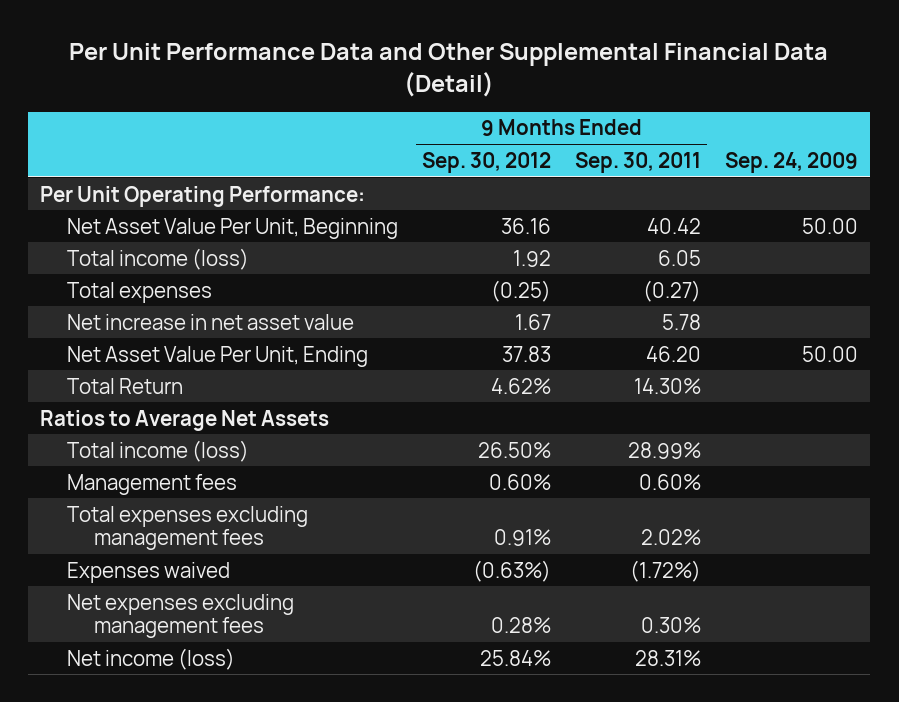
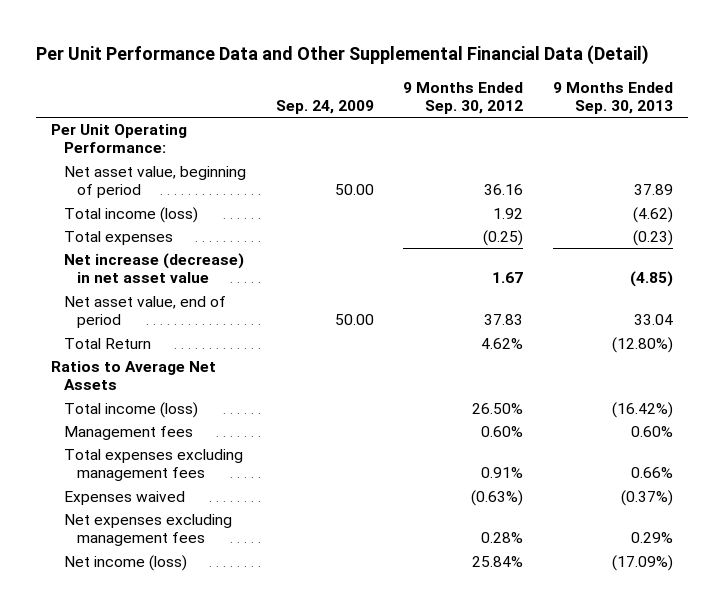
[575,151,702,173] Sep. 30, 2011 -> none
none -> [553,81,674,114] 9 Months Ended Sep. 30, 2013
[66,217,398,239] Net Asset Value Per Unit, Beginning -> [63,166,246,199] Net asset value, beginning of period
[66,313,354,330] Net increase in net asset value -> [63,253,244,284] Net increase (decrease) in net asset value
[66,345,368,367] Net Asset Value Per Unit, Ending -> [63,296,226,329] Net asset value, end of period

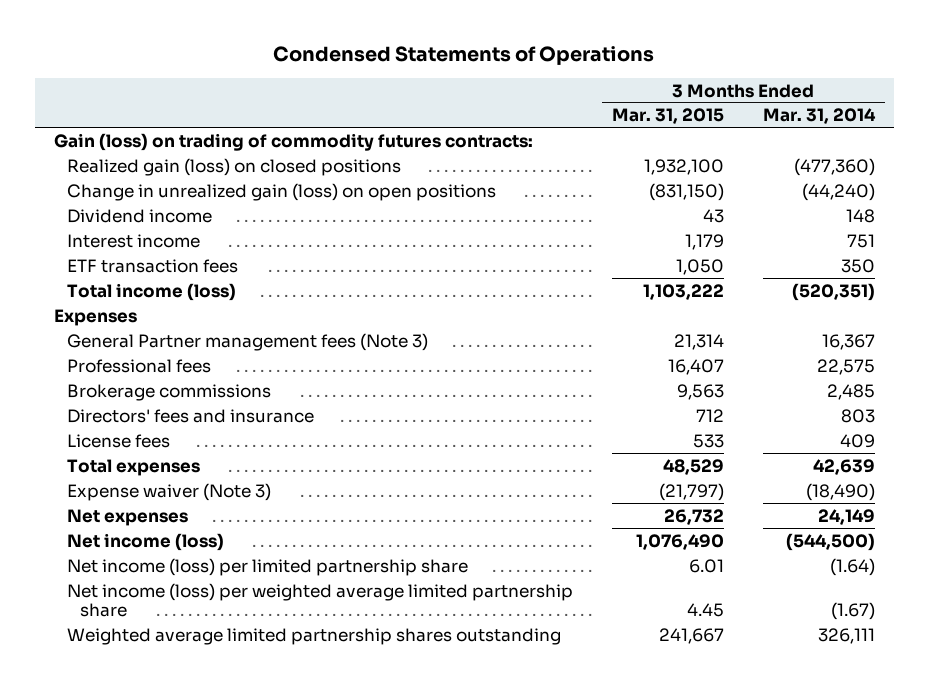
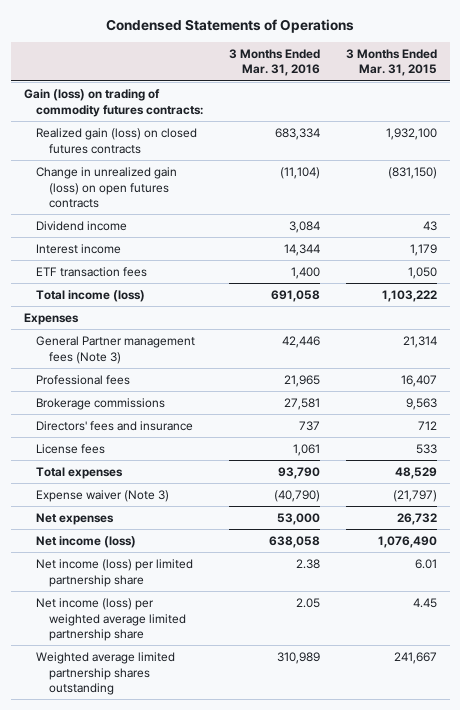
[762,108,876,125] Mar. 31, 2014 -> none
none -> [229,48,321,77] 3 Months Ended Mar. 31, 2016
[66,157,401,176] Realized gain (loss) on closed positions -> [36,128,198,154] Realized gain (loss) on closed futures contracts
[66,182,496,201] Change in unrealized gain (loss) on open positions -> [36,167,178,209] Change in unrealized gain (loss) on open futures contracts

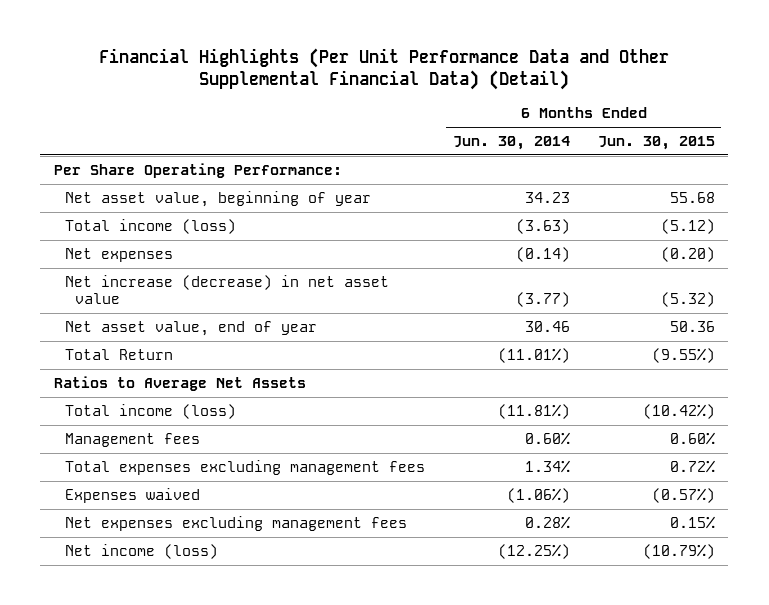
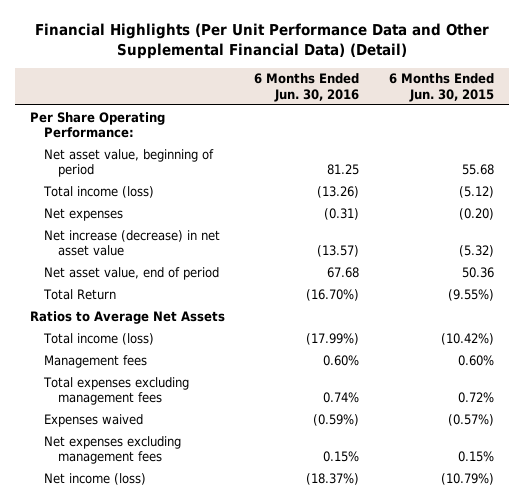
[452,135,570,150] Jun. 30, 2014 -> none
none -> [254,73,360,102] 6 Months Ended Jun. 30, 2016
[64,190,371,207] Net asset value, beginning of year -> [43,148,214,178] Net asset value, beginning of period
[64,320,317,336] Net asset value, end of year -> [43,266,219,280] Net asset value, end of period

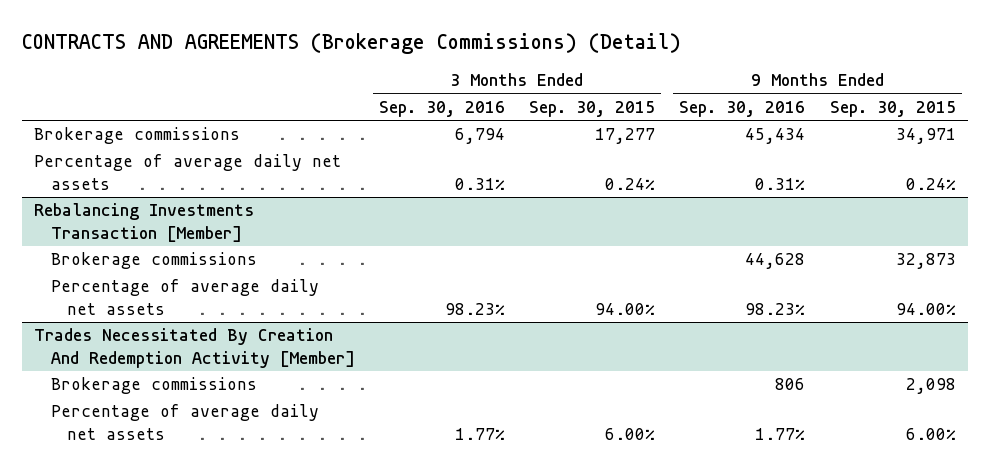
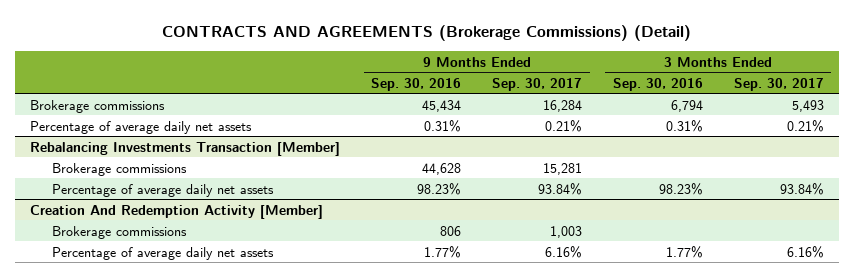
[529,100,656,117] Sep. 30, 2015 -> none
[829,100,956,117] Sep. 30, 2015 -> none
none -> [492,77,583,91] Sep. 30, 2017
none -> [733,77,824,91] Sep. 30, 2017
[33,328,355,368] Trades Necessitated By Creation And Redemption Activity [Member] -> [30,204,324,219] Creation And Redemption Activity [Member]

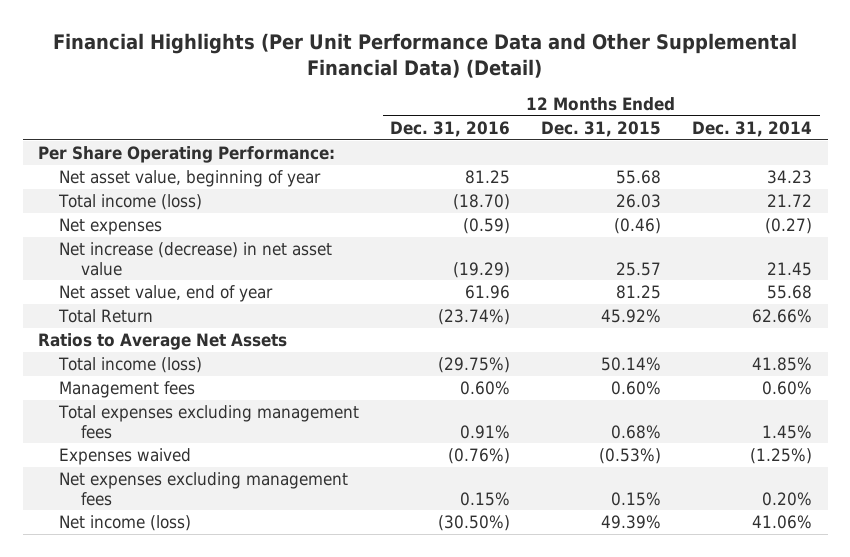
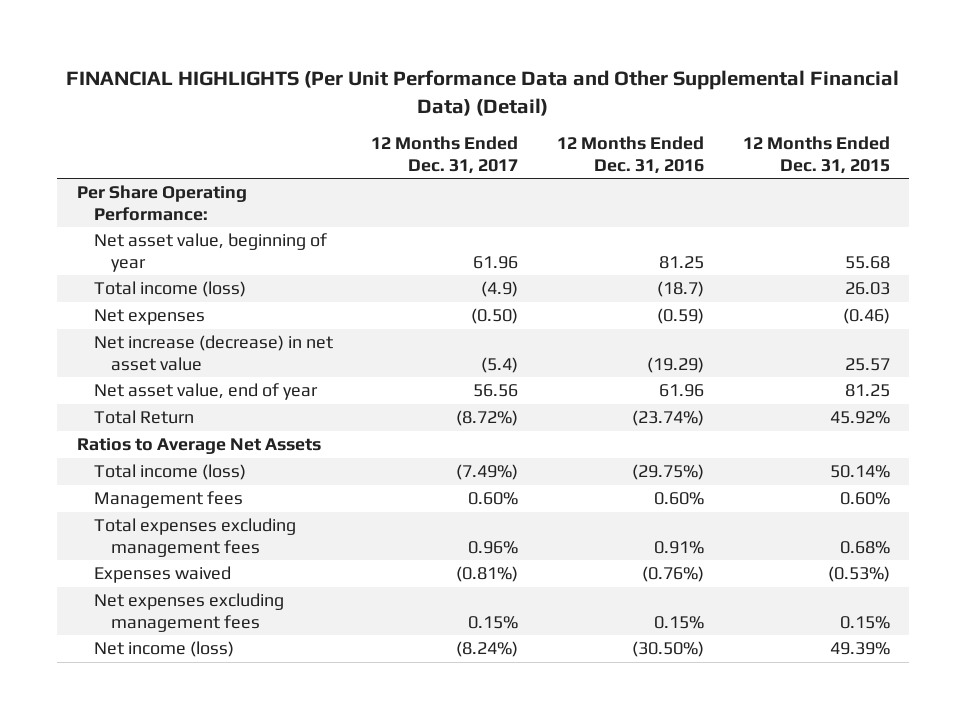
[53,32,798,78] Financial Highlights (Per Unit Performance Data and Other Supplemental Financial Data) (Detail) -> [66,69,900,116] FINANCIAL HIGHLIGHTS (Per Unit Performance Data and Other Supplemental Financial Data) (Detail)
[692,121,813,138] Dec. 31, 2014 -> none
none -> [371,136,519,174] 12 Months Ended Dec. 31, 2017
[453,194,511,211] (18.70) -> [657,281,705,298] (18.7)

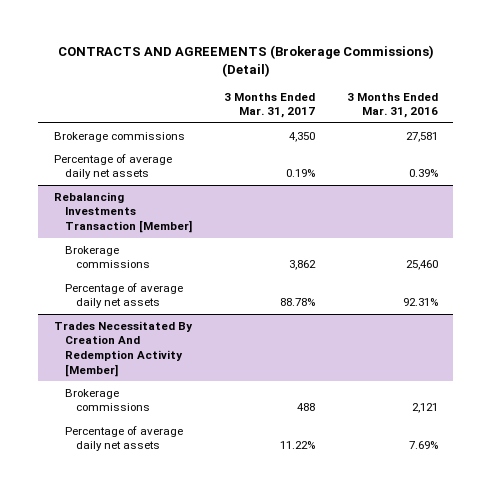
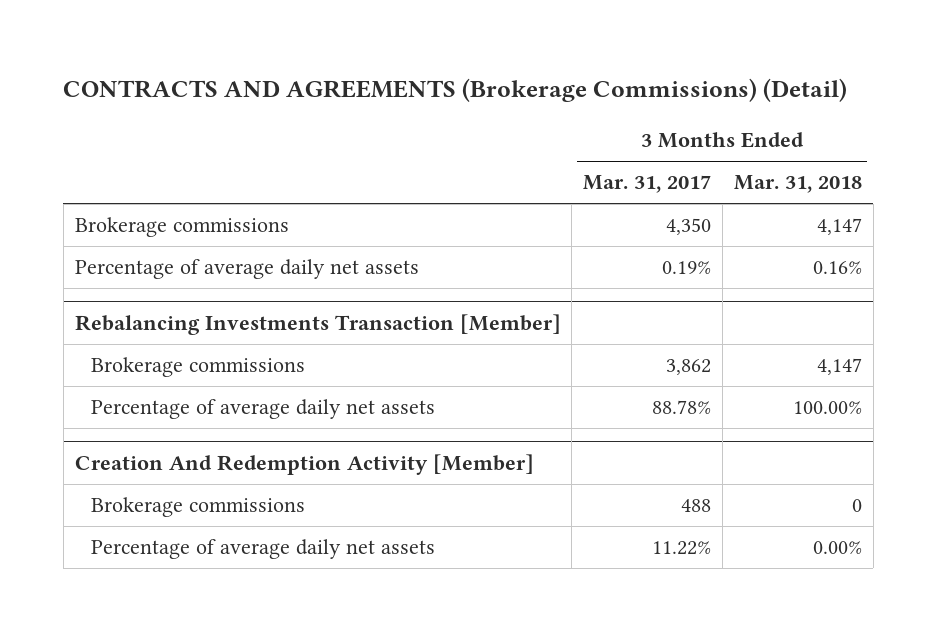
[346,92,438,119] 3 Months Ended Mar. 31, 2016 -> none
none -> [733,175,862,194] Mar. 31, 2018
[54,320,194,377] Trades Necessitated By Creation And Redemption Activity [Member] -> [74,453,534,475] Creation And Redemption Activity [Member]

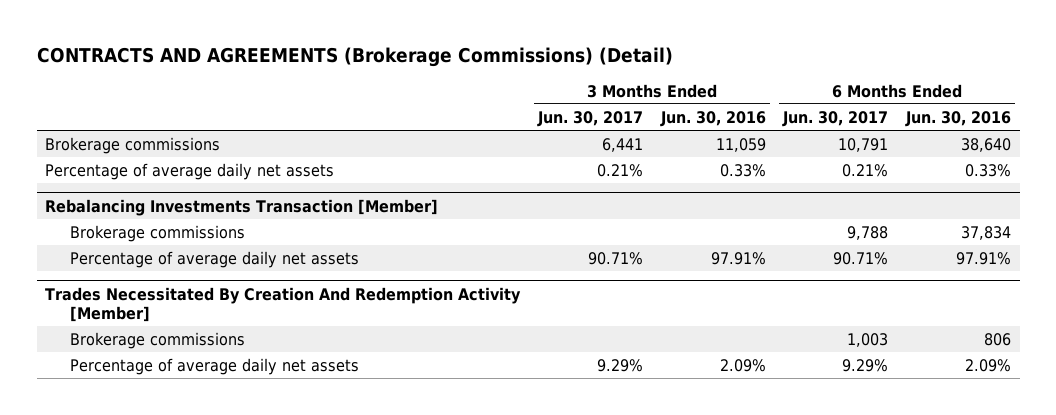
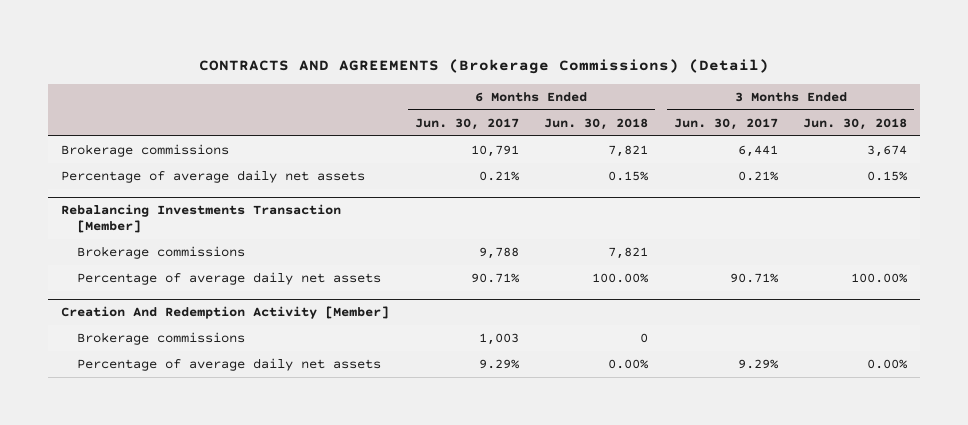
[659,110,766,127] Jun. 30, 2016 -> none
[904,110,1011,127] Jun. 30, 2016 -> none
none -> [544,117,649,130] Jun. 30, 2018
none -> [803,117,908,130] Jun. 30, 2018
[45,286,522,322] Trades Necessitated By Creation And Redemption Activity [Member] -> [60,306,389,320] Creation And Redemption Activity [Member]

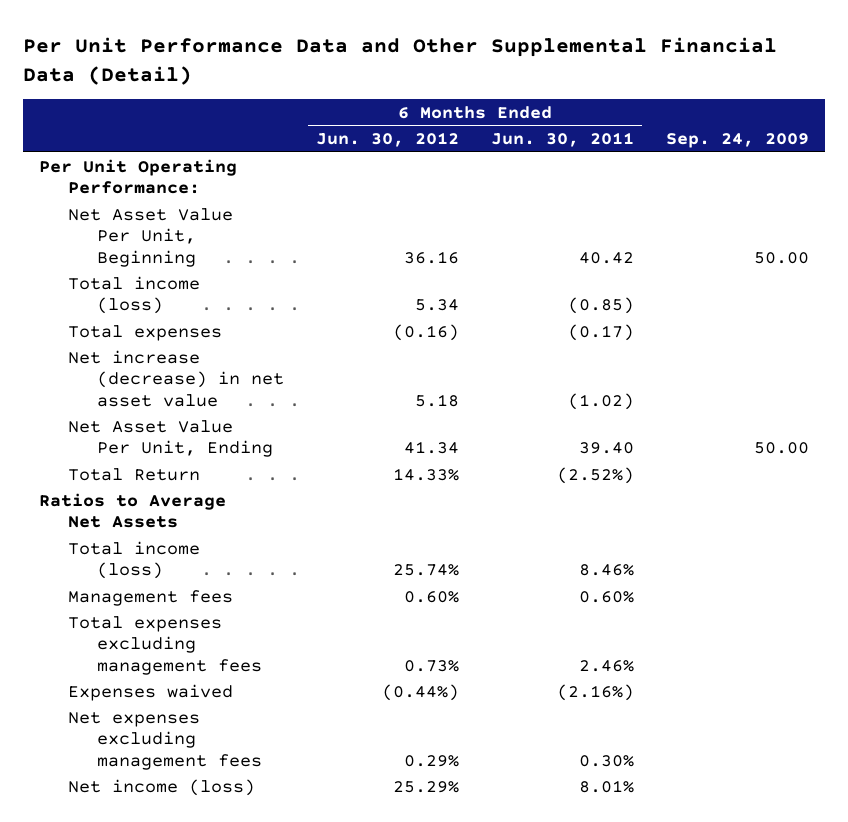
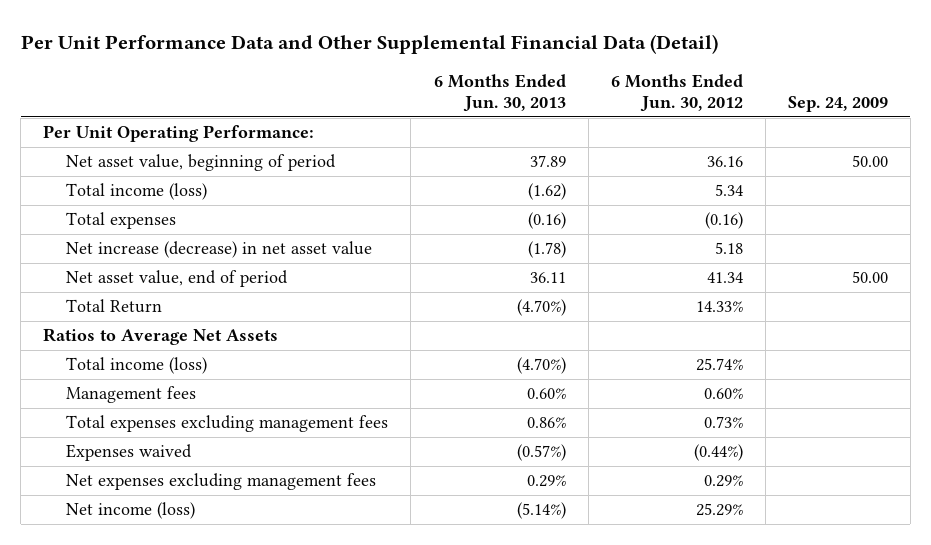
[490,132,634,148] Jun. 30, 2011 -> none
none -> [433,74,566,113] 6 Months Ended Jun. 30, 2013
[68,207,234,267] Net Asset Value Per Unit, Beginning -> [66,154,337,172] Net asset value, beginning of period
[68,419,274,458] Net Asset Value Per Unit, Ending -> [66,270,289,288] Net asset value, end of period

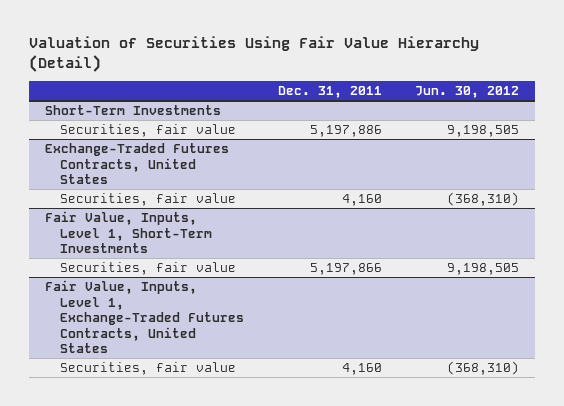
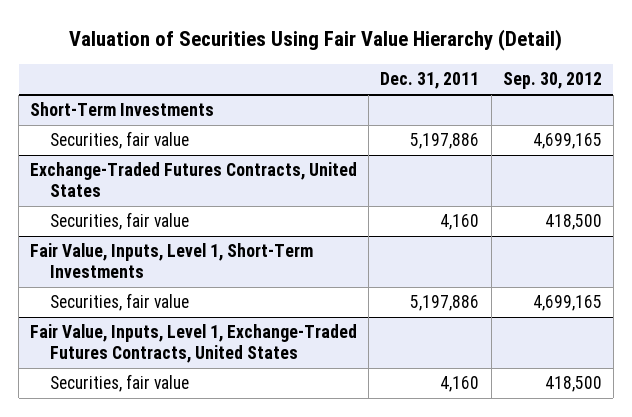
[414,86,519,99] Jun. 30, 2012 -> none
none -> [502,72,602,90] Sep. 30, 2012
[309,263,382,276] 5,197,866 -> [410,295,480,312] 5,197,886

